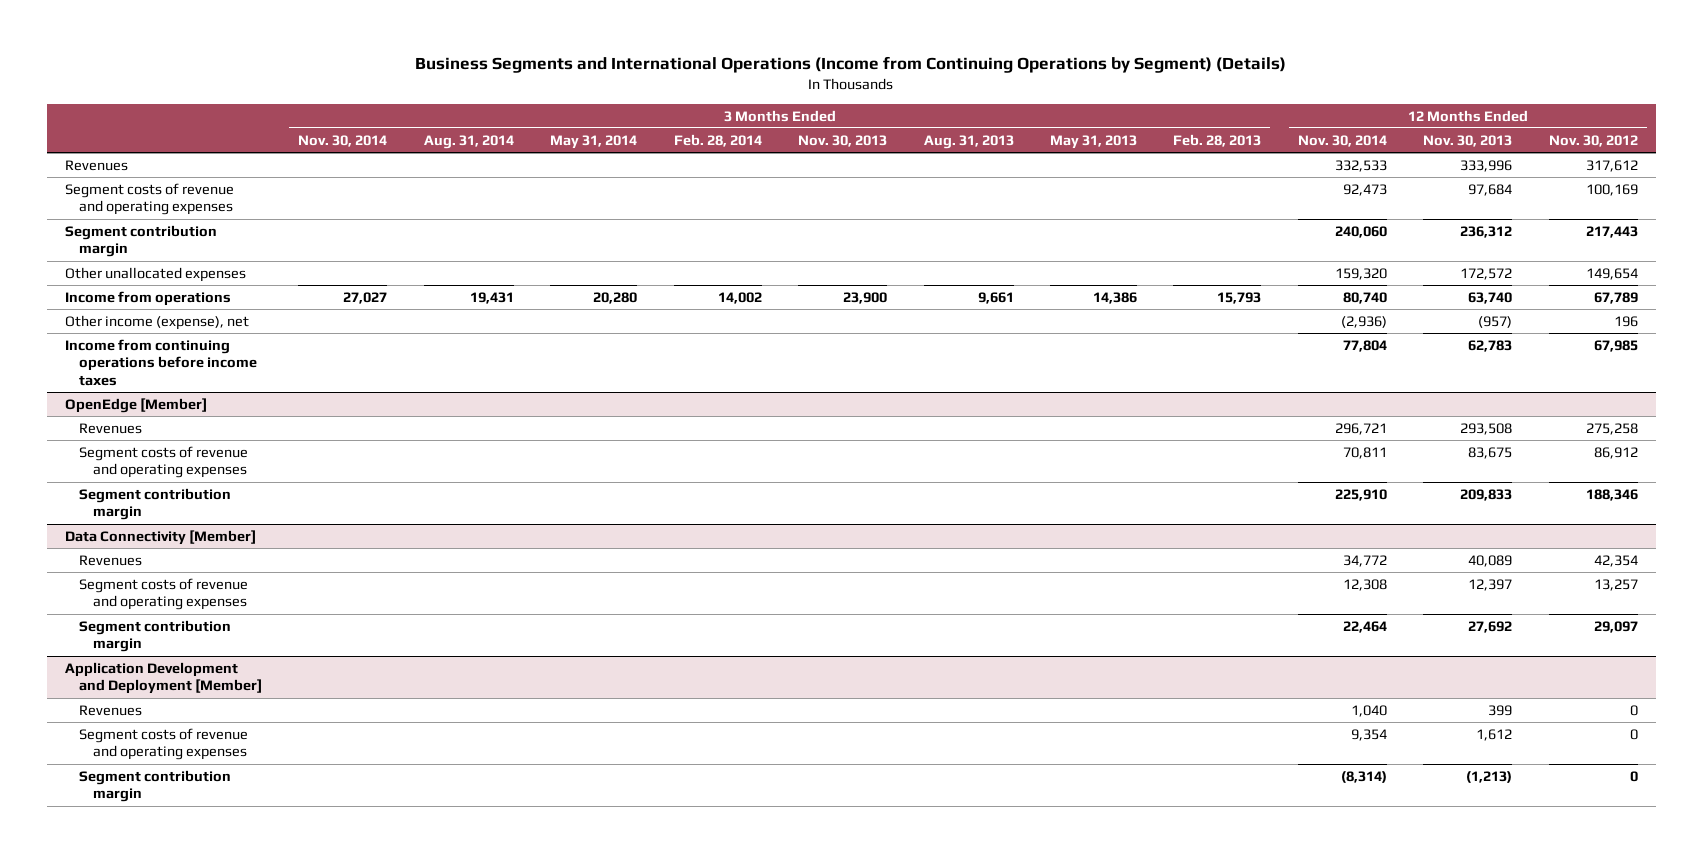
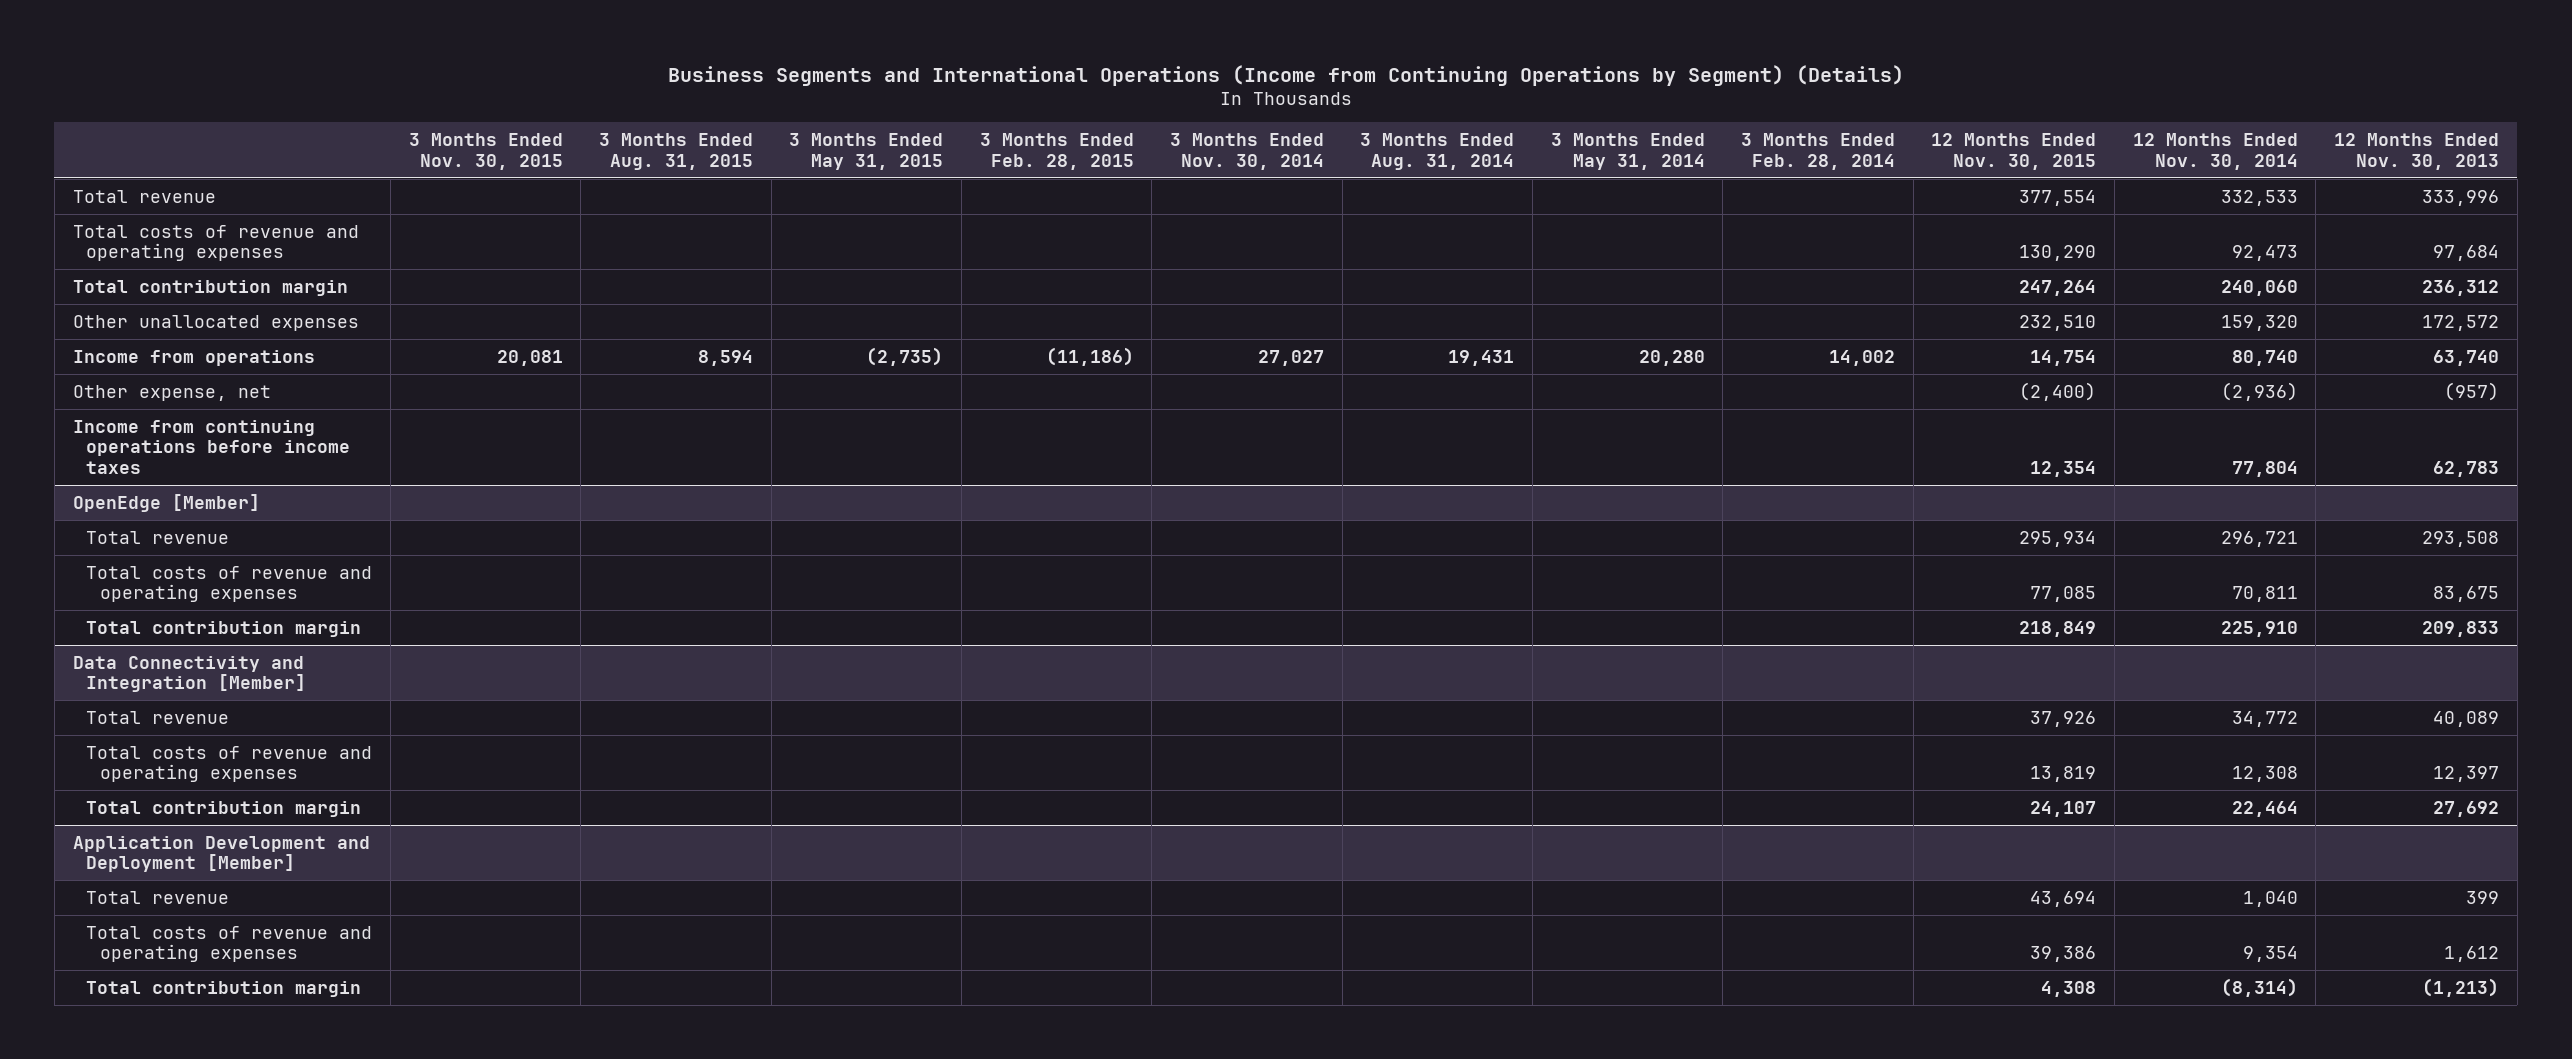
[798,134,888,147] Nov. 30, 2013 -> none
[923,134,1014,149] Aug. 31, 2013 -> none
[1049,134,1137,149] May 31, 2013 -> none
[1173,133,1262,147] Feb. 28, 2013 -> none
[1548,134,1638,147] Nov. 30, 2012 -> none
none -> [408,133,563,170] 3 Months Ended Nov. 30, 2015
none -> [599,133,754,170] 3 Months Ended Aug. 31, 2015
none -> [789,133,944,170] 3 Months Ended May 31, 2015
none -> [979,133,1134,170] 3 Months Ended Feb. 28, 2015
none -> [1931,133,2097,170] 12 Months Ended Nov. 30, 2015
[64,159,128,171] Revenues -> [72,189,216,203] Total revenue
[64,182,234,216] Segment costs of revenue and operating expenses -> [72,224,359,262] Total costs of revenue and operating expenses
[64,224,217,258] Segment contribution margin -> [72,279,348,296] Total contribution margin
[64,314,249,330] Other income (expense), net -> [72,384,271,401] Other expense, net
[79,422,143,434] Revenues -> [86,530,230,544] Total revenue
[79,445,249,479] Segment costs of revenue and operating expenses -> [86,565,373,603] Total costs of revenue and operating expenses
[79,487,232,521] Segment contribution margin -> [86,620,362,637] Total contribution margin
[64,529,256,545] Data Connectivity [Member] -> [72,655,307,693] Data Connectivity and Integration [Member]
[79,554,143,566] Revenues -> [86,710,230,724] Total revenue
[79,577,249,611] Segment costs of revenue and operating expenses -> [86,745,373,783] Total costs of revenue and operating expenses
[79,619,232,653] Segment contribution margin -> [86,800,362,817] Total contribution margin
[79,704,143,716] Revenues -> [86,890,230,904] Total revenue
[79,727,249,761] Segment costs of revenue and operating expenses -> [86,925,373,963] Total costs of revenue and operating expenses
[79,769,232,803] Segment contribution margin -> [86,980,362,997] Total contribution margin

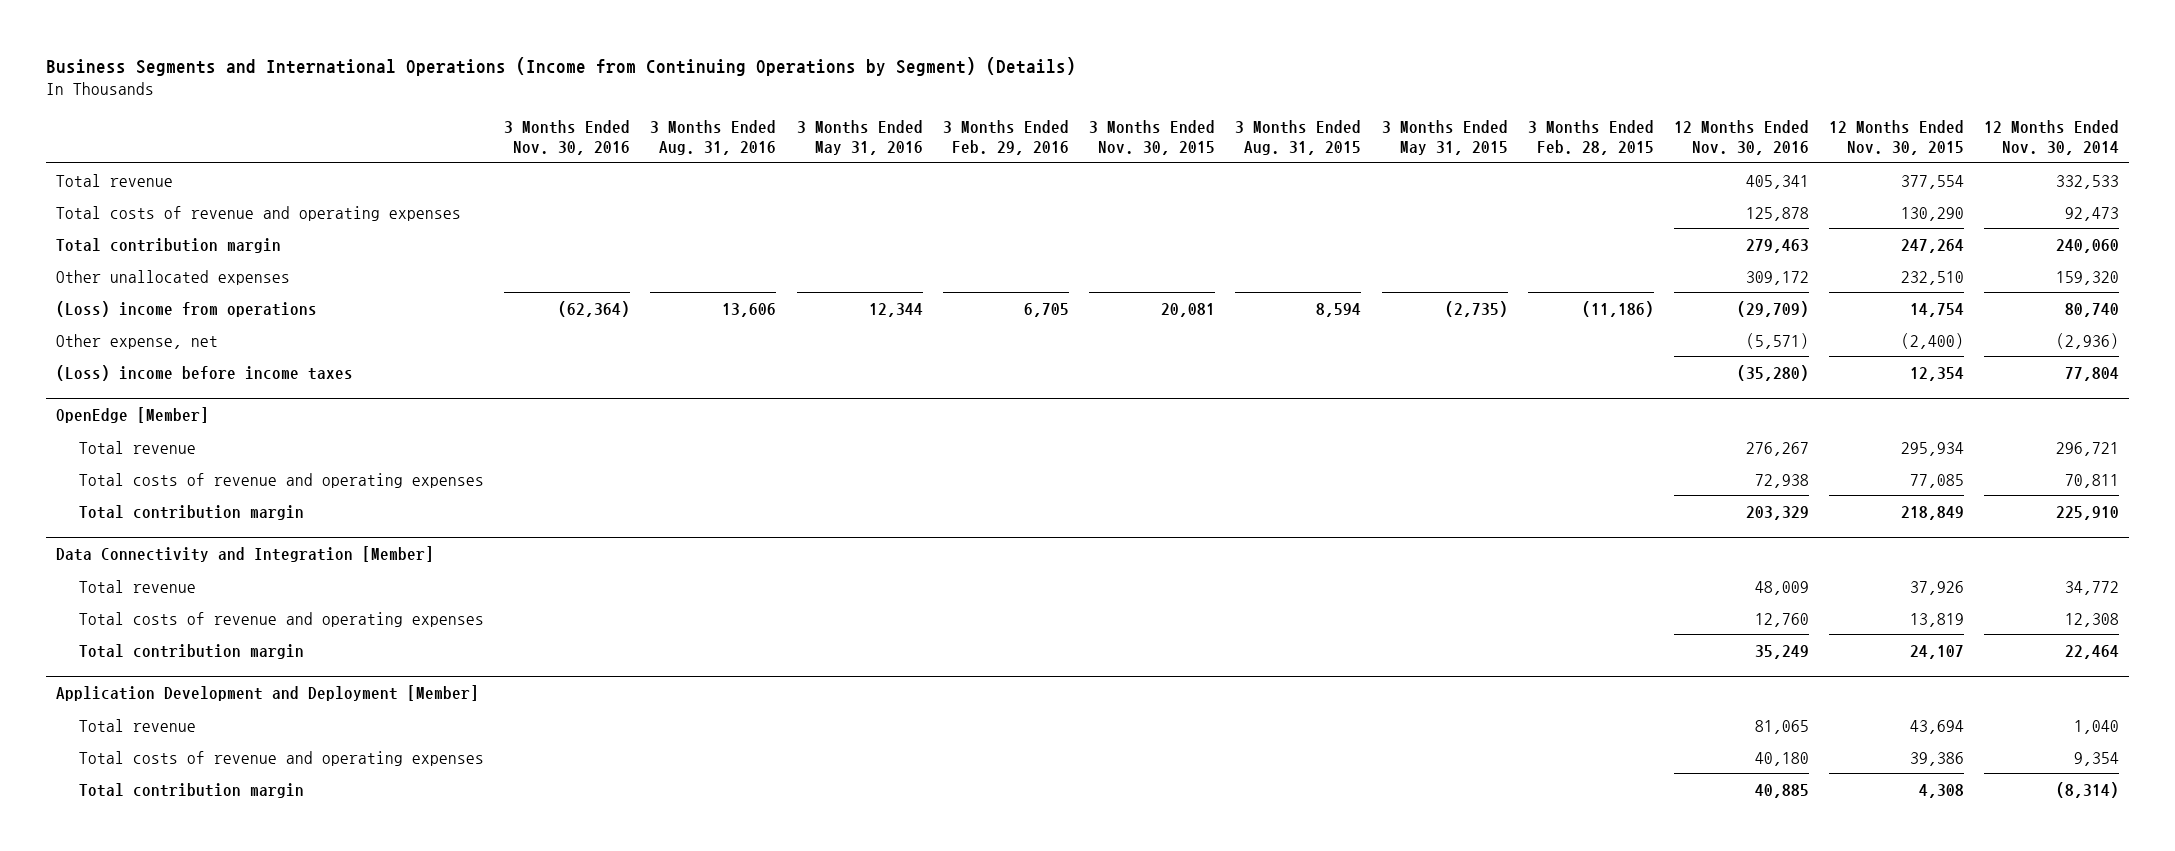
[1170,133,1325,170] 3 Months Ended Nov. 30, 2014 -> none
[1360,133,1515,170] 3 Months Ended Aug. 31, 2014 -> none
[1550,133,1705,170] 3 Months Ended May 31, 2014 -> none
[1740,133,1895,170] 3 Months Ended Feb. 28, 2014 -> none
[2333,133,2499,170] 12 Months Ended Nov. 30, 2013 -> none
none -> [504,119,631,156] 3 Months Ended Nov. 30, 2016
none -> [650,119,777,156] 3 Months Ended Aug. 31, 2016
none -> [796,119,923,156] 3 Months Ended May 31, 2016
none -> [942,119,1069,156] 3 Months Ended Feb. 29, 2016
none -> [1673,119,1809,156] 12 Months Ended Nov. 30, 2016
[72,349,315,366] Income from operations -> [55,300,317,317] (Loss) income from operations
[72,419,351,475] Income from continuing operations before income taxes -> [55,364,353,381] (Loss) income before income taxes

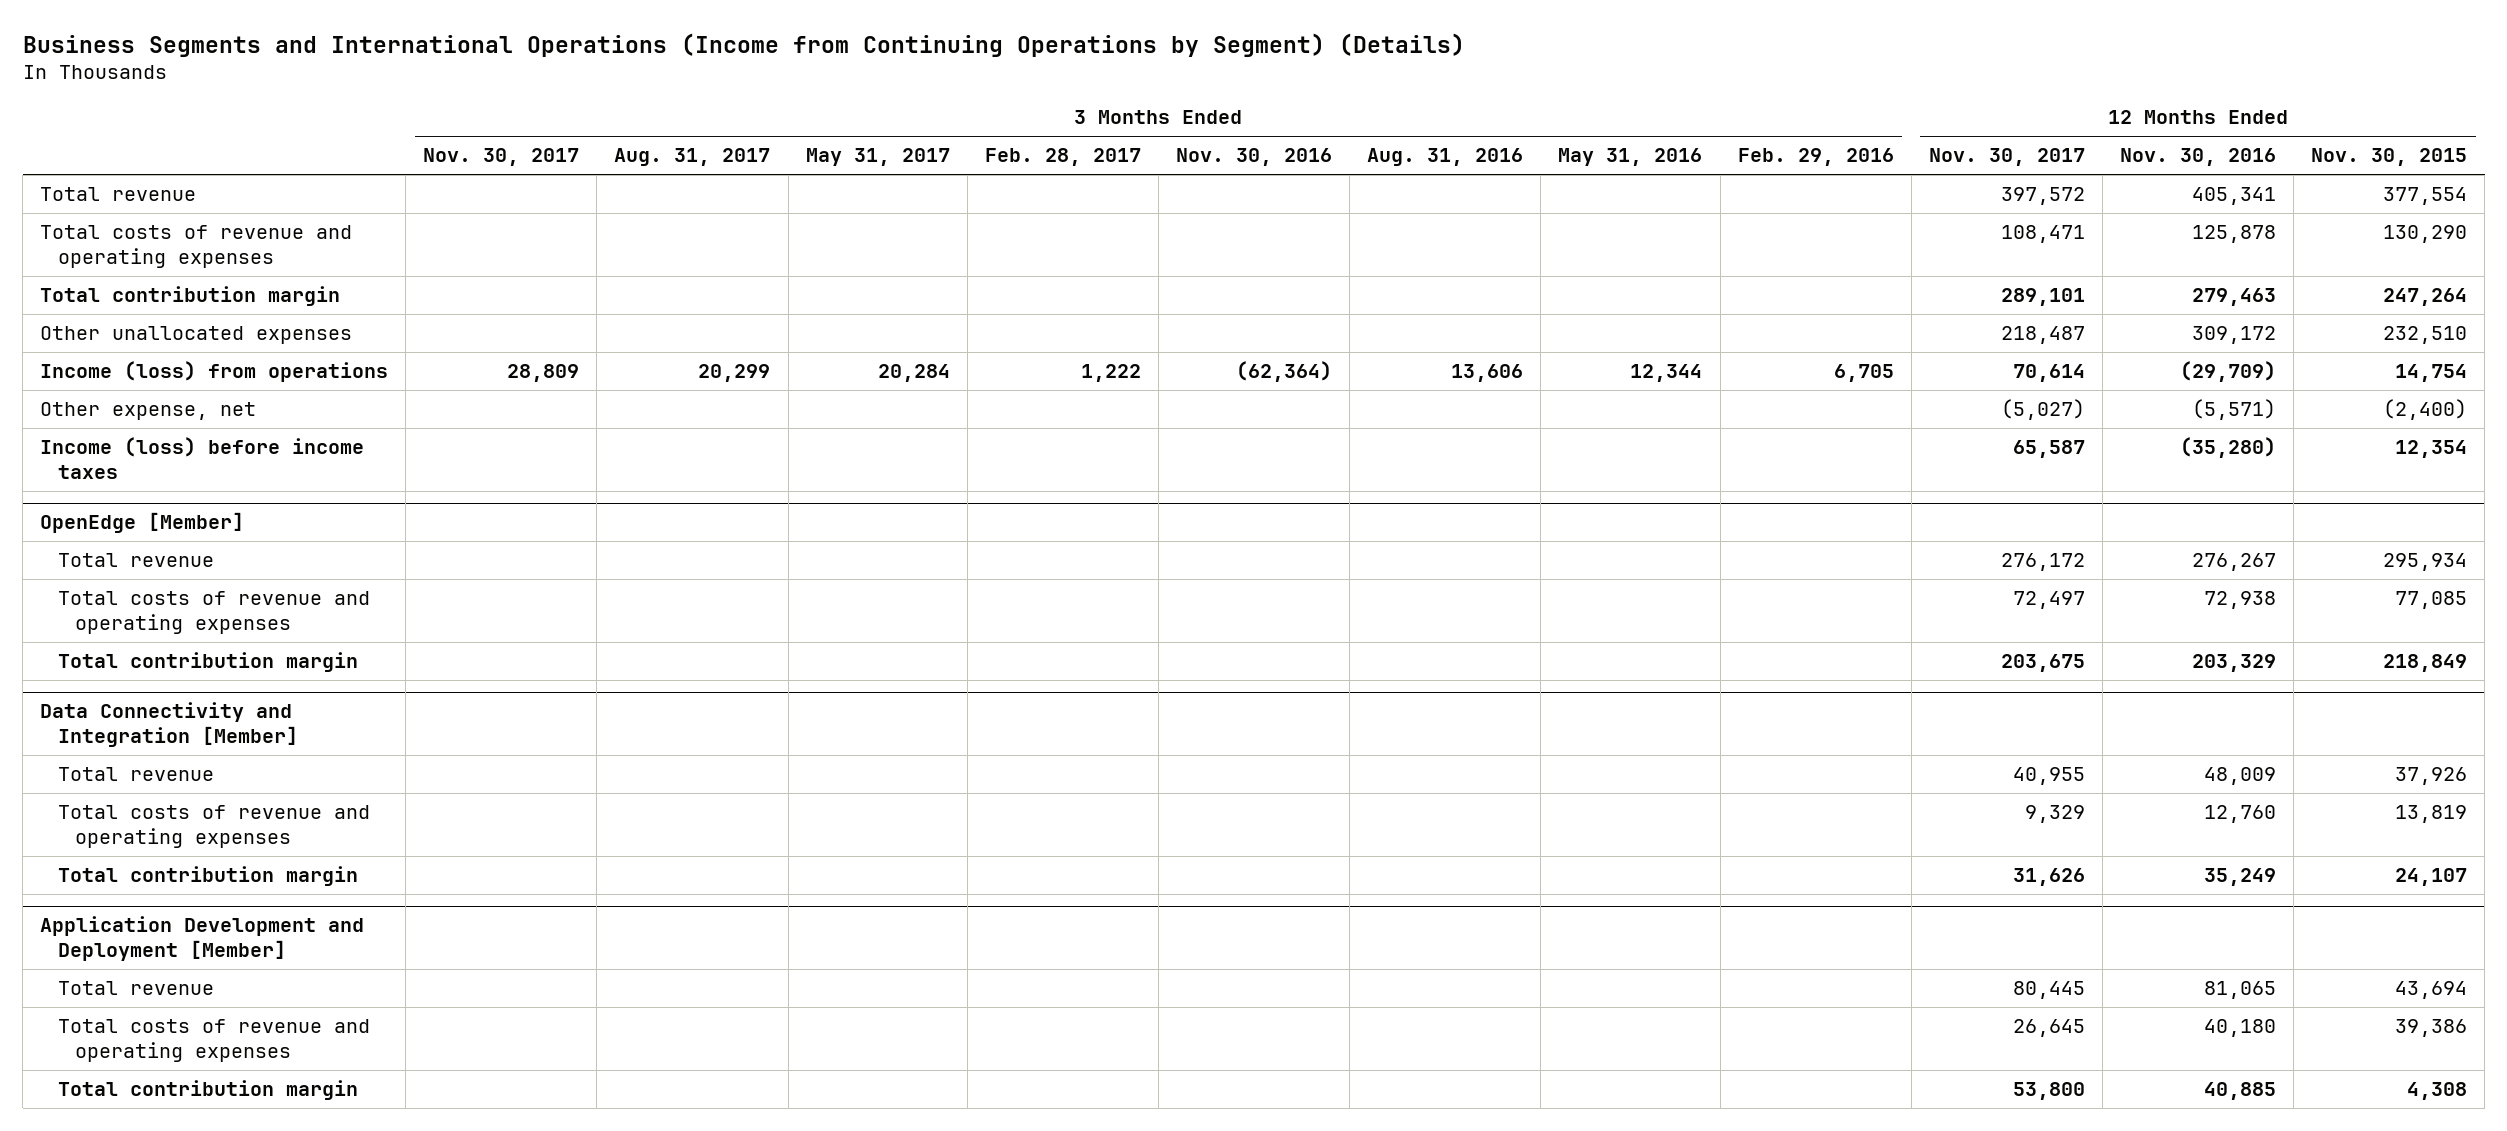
[1089,119,1216,156] 3 Months Ended Nov. 30, 2015 -> none
[1235,119,1362,156] 3 Months Ended Aug. 31, 2015 -> none
[1381,119,1508,156] 3 Months Ended May 31, 2015 -> none
[1527,119,1654,156] 3 Months Ended Feb. 28, 2015 -> none
[1984,119,2120,156] 12 Months Ended Nov. 30, 2014 -> none
none -> [423,148,580,167] Nov. 30, 2017
none -> [614,148,771,167] Aug. 31, 2017
none -> [805,148,950,167] May 31, 2017
none -> [984,148,1141,167] Feb. 28, 2017
none -> [1928,148,2085,167] Nov. 30, 2017
[55,300,317,317] (Loss) income from operations -> [40,361,389,383] Income (loss) from operations
[55,364,353,381] (Loss) income before income taxes -> [40,437,365,479] Income (loss) before income taxes

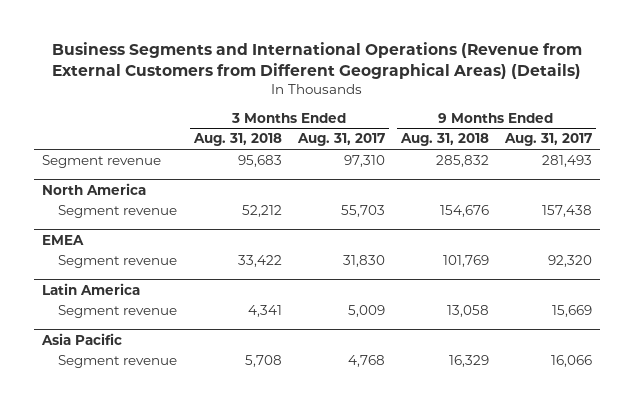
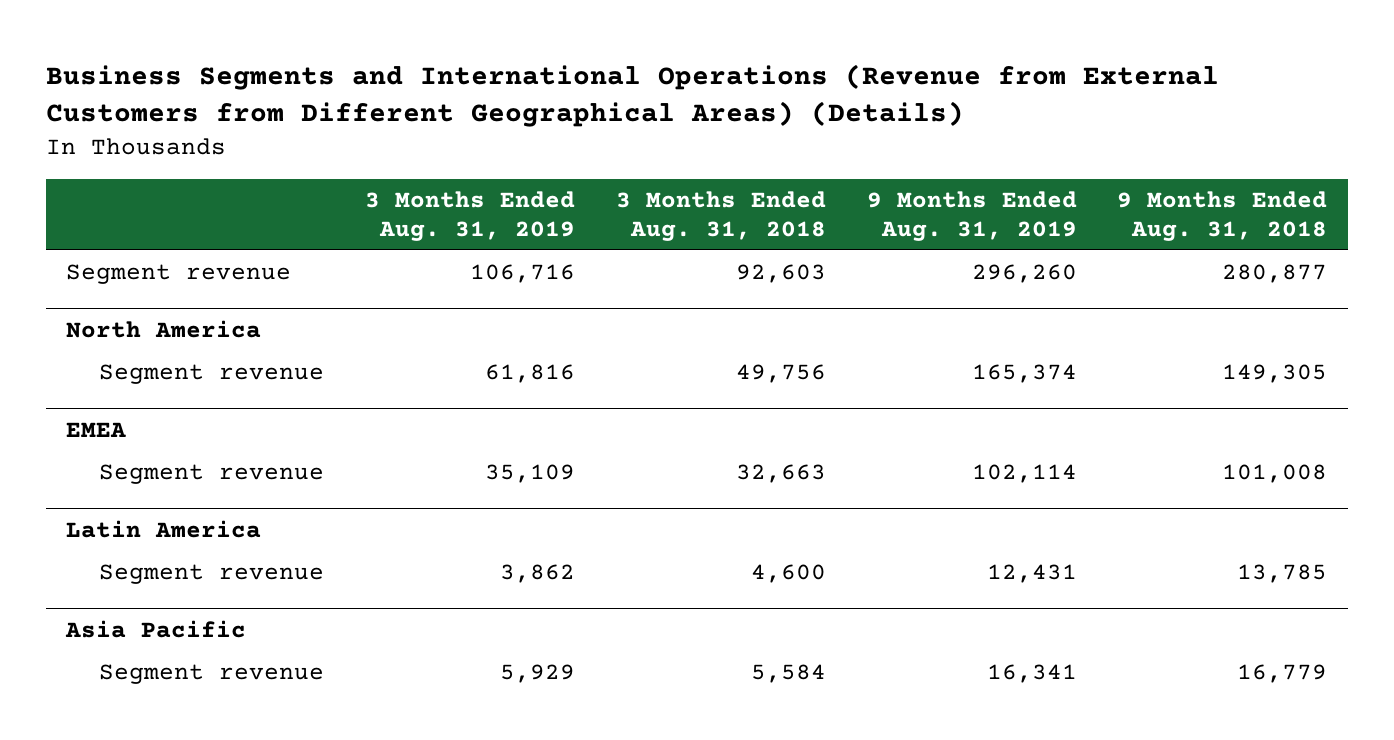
[296,133,385,147] Aug. 31, 2017 -> none
[503,133,592,147] Aug. 31, 2017 -> none
none -> [364,191,575,241] 3 Months Ended Aug. 31, 2019
none -> [866,191,1077,241] 9 Months Ended Aug. 31, 2019
[237,155,282,168] 95,683 -> [735,264,826,284] 92,603
[435,155,489,168] 285,832 -> [1222,264,1328,284] 280,877
[241,205,282,218] 52,212 -> [735,364,826,384] 49,756
[439,205,489,218] 154,676 -> [1222,364,1328,384] 149,305
[237,255,282,268] 33,422 -> [735,464,826,484] 32,663
[442,255,489,268] 101,769 -> [1222,464,1328,484] 101,008
[247,305,282,318] 4,341 -> [750,564,826,584] 4,600
[446,305,489,318] 13,058 -> [1237,564,1328,584] 13,785
[244,355,282,368] 5,708 -> [750,664,826,684] 5,584
[448,355,489,368] 16,329 -> [1237,664,1328,684] 16,779

